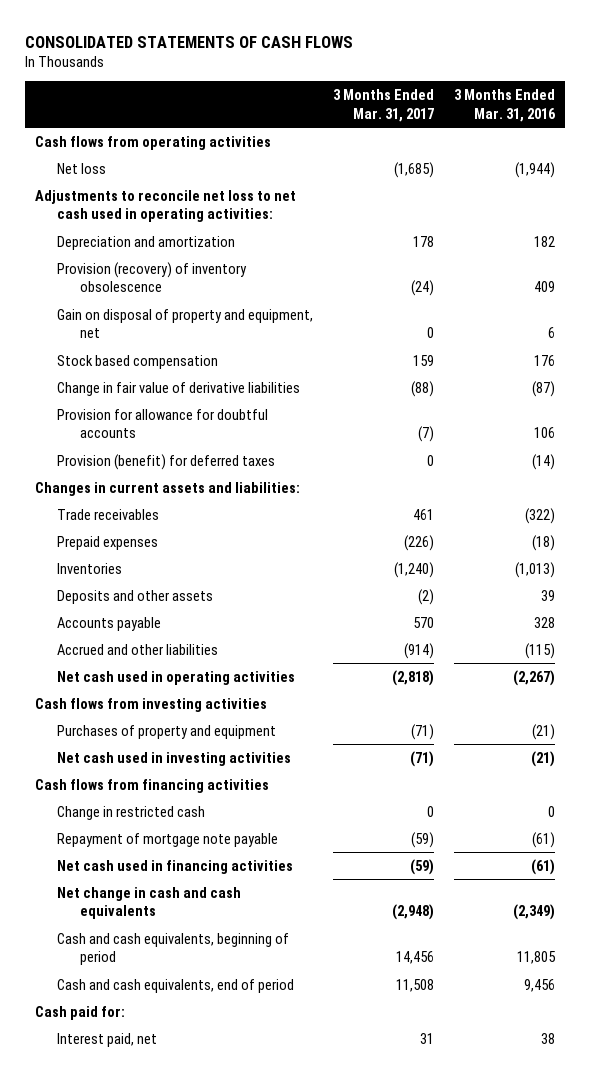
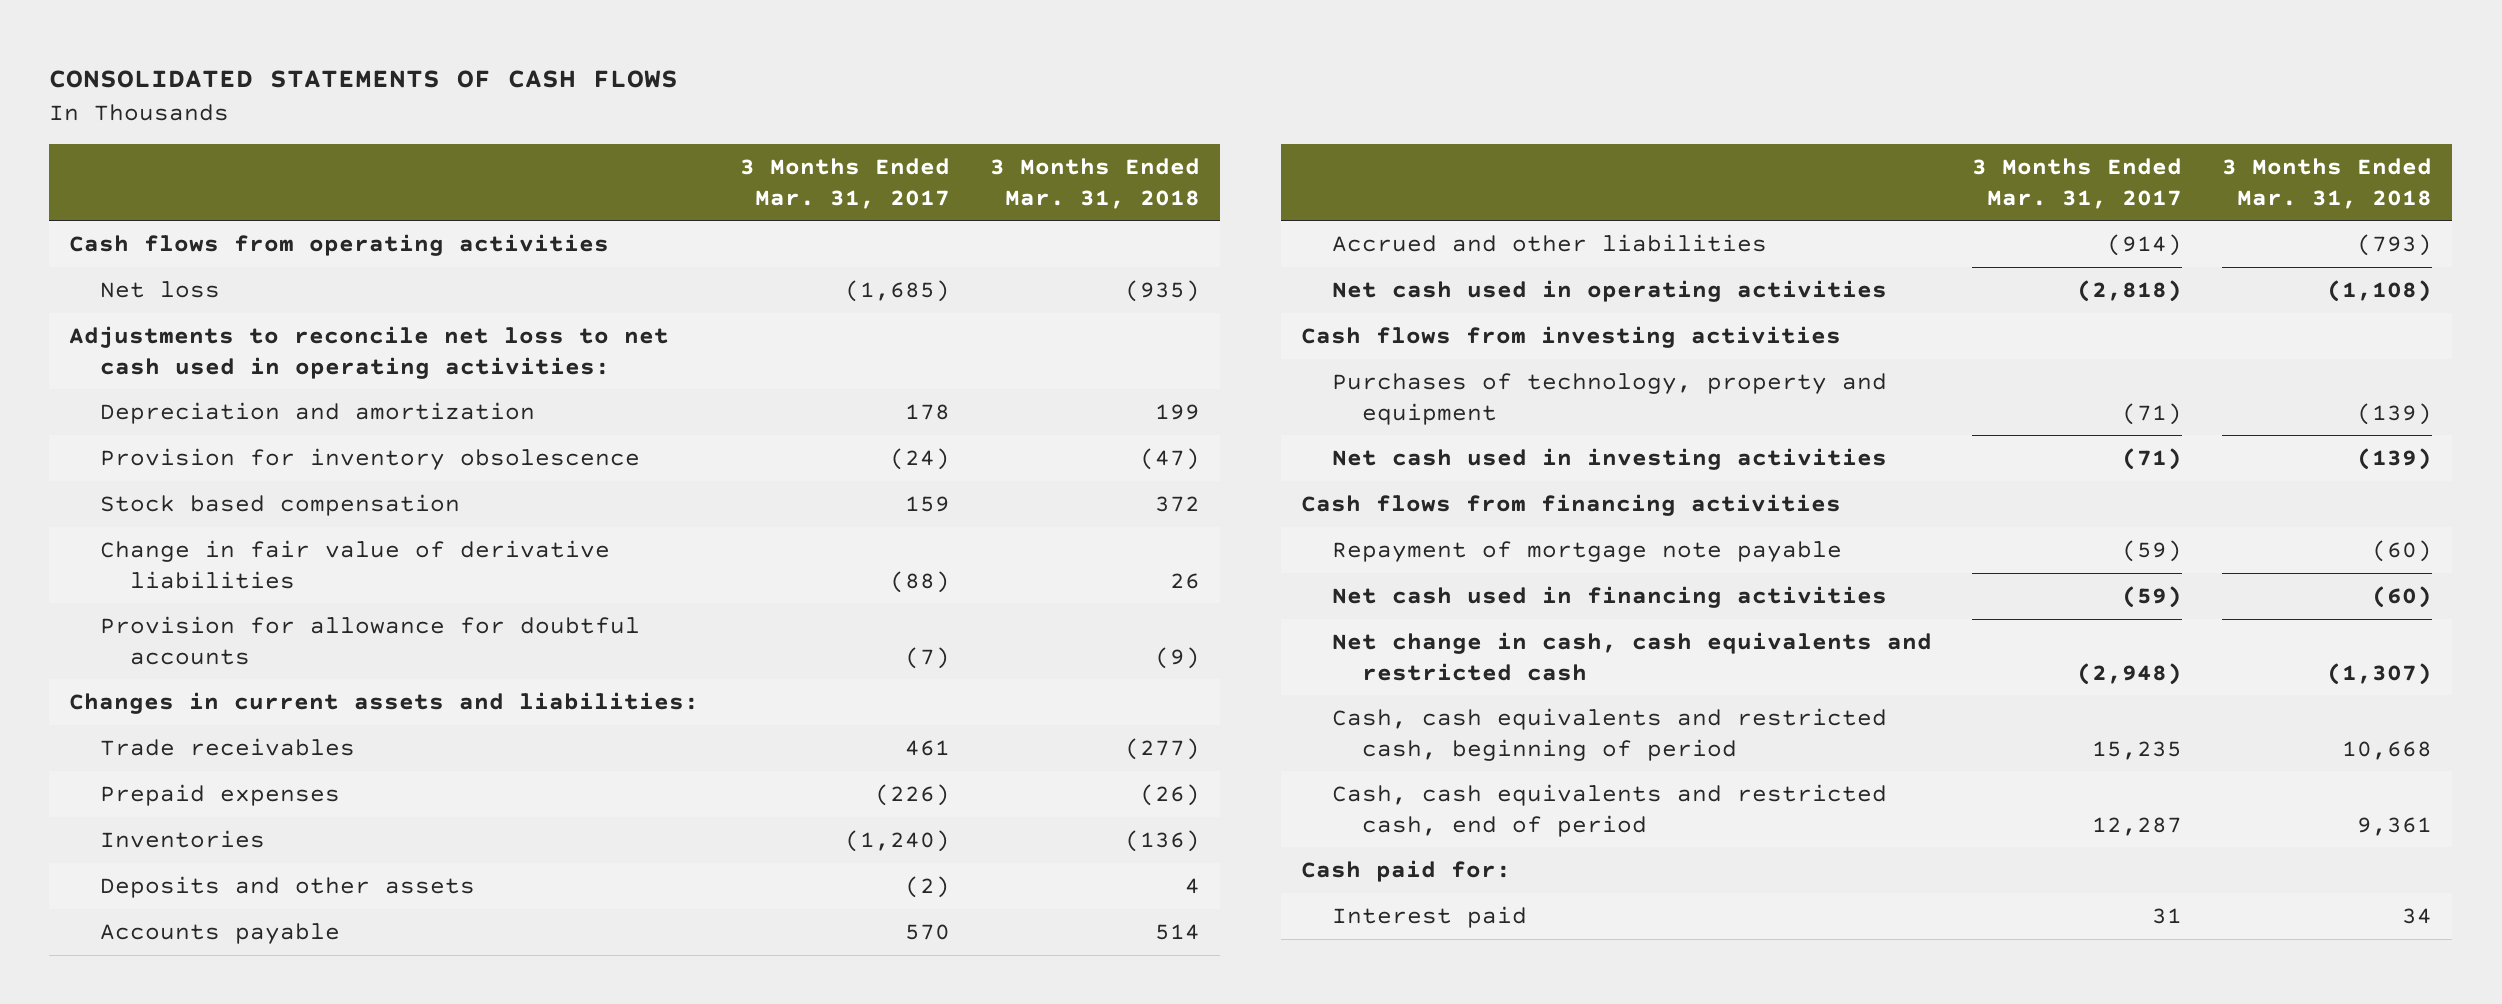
[453,89,556,122] 3 Months Ended Mar. 31, 2016 -> none
none -> [990,158,1201,209] 3 Months Ended Mar. 31, 2018
[57,308,314,339] Gain on disposal of property and equipment, net -> none
[57,261,248,293] Provision (recovery) of inventory obsolescence -> [99,448,640,471] Provision for inventory obsolescence
[57,453,276,470] Provision (benefit) for deferred taxes -> none
[57,724,277,739] Purchases of property and equipment -> [1331,373,1887,425] Purchases of technology, property and equipment
[57,805,206,820] Change in restricted cash -> none
[57,886,242,920] Net change in cash and cash equivalents -> [1331,632,1932,681] Net change in cash, cash equivalents and restricted cash
[57,932,290,966] Cash and cash equivalents, beginning of period -> [1331,708,1887,761] Cash, cash equivalents and restricted cash, beginning of period
[396,951,435,965] 14,456 -> [2092,740,2183,760] 15,235
[57,978,295,993] Cash and cash equivalents, end of period -> [1331,784,1887,837] Cash, cash equivalents and restricted cash, end of period
[396,978,435,992] 11,508 -> [2092,816,2183,836] 12,287
[57,1032,158,1047] Interest paid, net -> [1331,906,1527,929] Interest paid

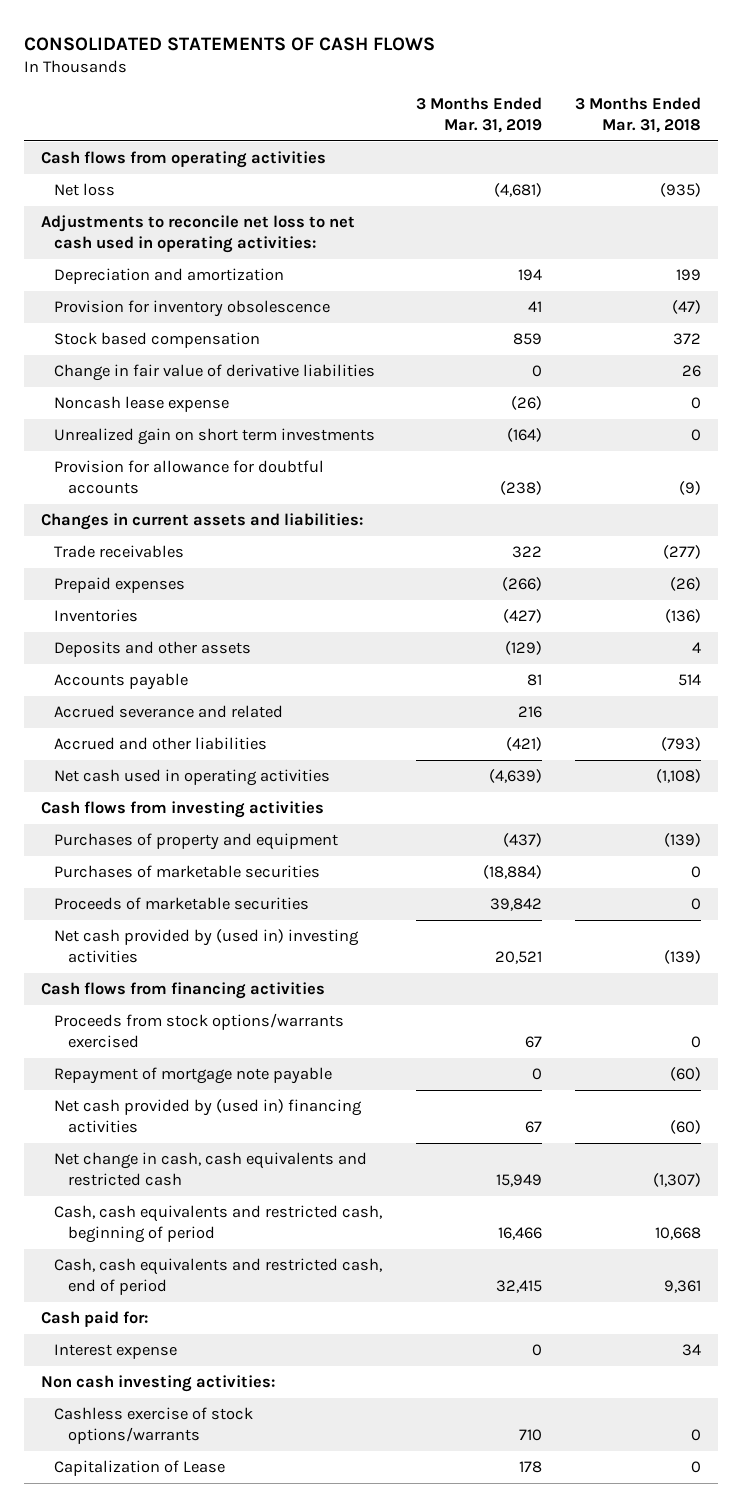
[740,158,951,209] 3 Months Ended Mar. 31, 2017 -> none
none -> [415,97,542,134] 3 Months Ended Mar. 31, 2019
none -> [54,395,230,412] Noncash lease expense
none -> [54,427,376,445] Unrealized gain on short term investments
none -> [54,704,284,718] Accrued severance and related
[1331,373,1887,425] Purchases of technology, property and equipment -> [54,832,339,850] Purchases of property and equipment
none -> [54,864,321,878] Purchases of marketable securities
none -> [54,896,310,910] Proceeds of marketable securities
[1331,448,1887,471] Net cash used in investing activities -> [54,928,360,963] Net cash provided by (used in) investing activities
none -> [54,1012,345,1048] Proceeds from stock options/warrants exercised
[1331,586,1887,609] Net cash used in financing activities -> [54,1098,363,1133] Net cash provided by (used in) financing activities
[1331,906,1527,929] Interest paid -> none
none -> [54,1343,178,1359] Interest expense
none -> [41,1374,276,1392] Non cash investing activities:
none -> [54,1406,254,1444] Cashless exercise of stock options/warrants
none -> [54,1459,226,1476] Capitalization of Lease

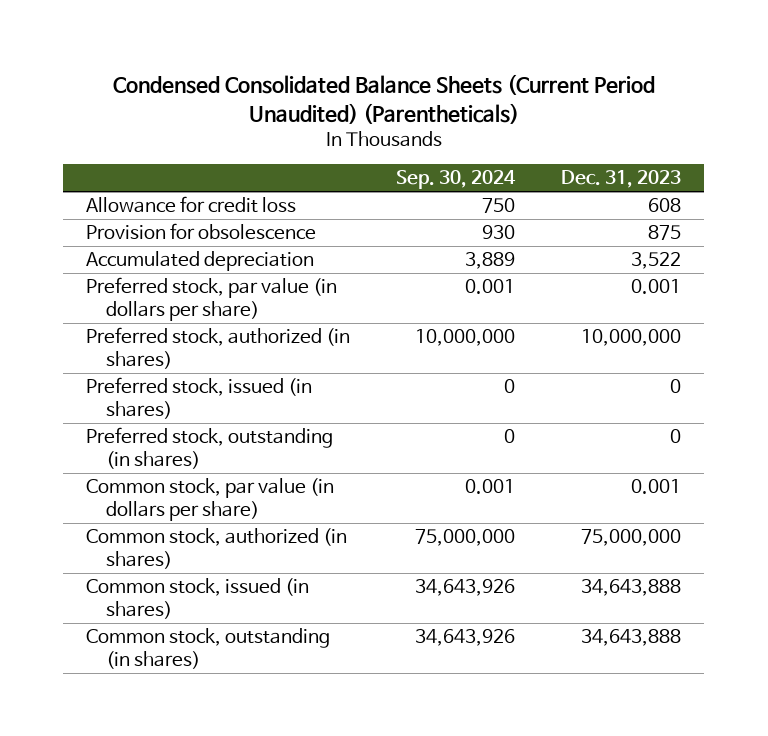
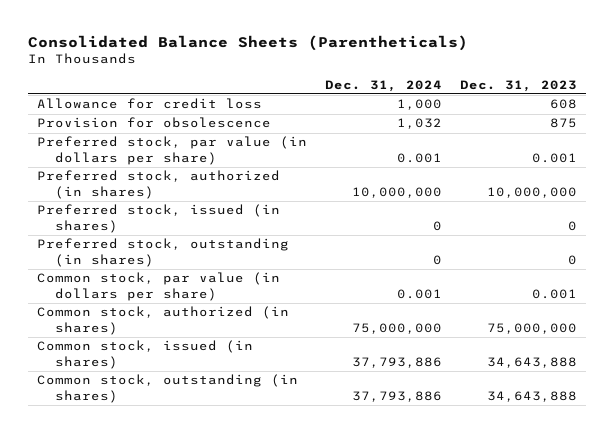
[112,74,655,124] Condensed Consolidated Balance Sheets (Current Period Unaudited) (Parentheticals) -> [28,34,469,51] Consolidated Balance Sheets (Parentheticals)
[396,170,517,190] Sep. 30, 2024 -> none
none -> [325,79,443,92] Dec. 31, 2024
[86,251,315,272] Accumulated depreciation -> none

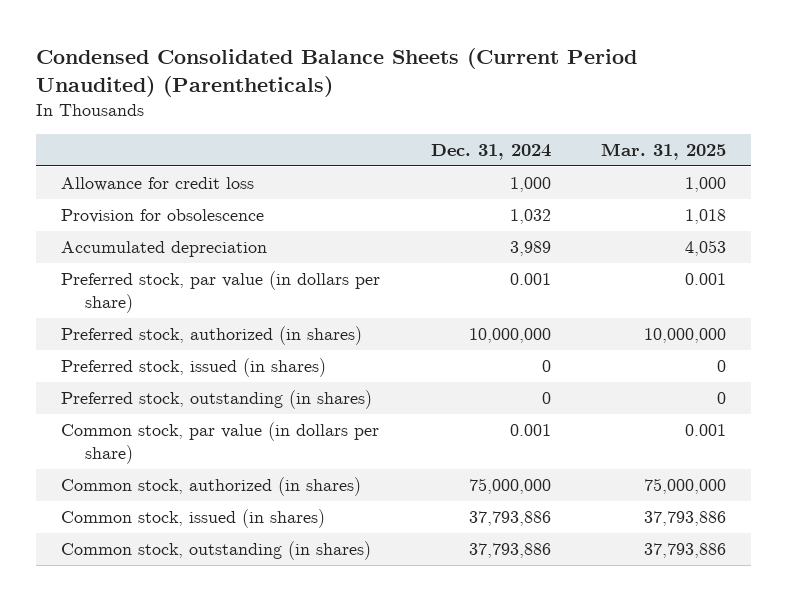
[28,34,469,51] Consolidated Balance Sheets (Parentheticals) -> [36,47,638,97] Condensed Consolidated Balance Sheets (Current Period Unaudited) (Parentheticals)
[460,79,578,92] Dec. 31, 2023 -> none
none -> [600,142,726,160] Mar. 31, 2025
none -> [61,241,268,258] Accumulated depreciation

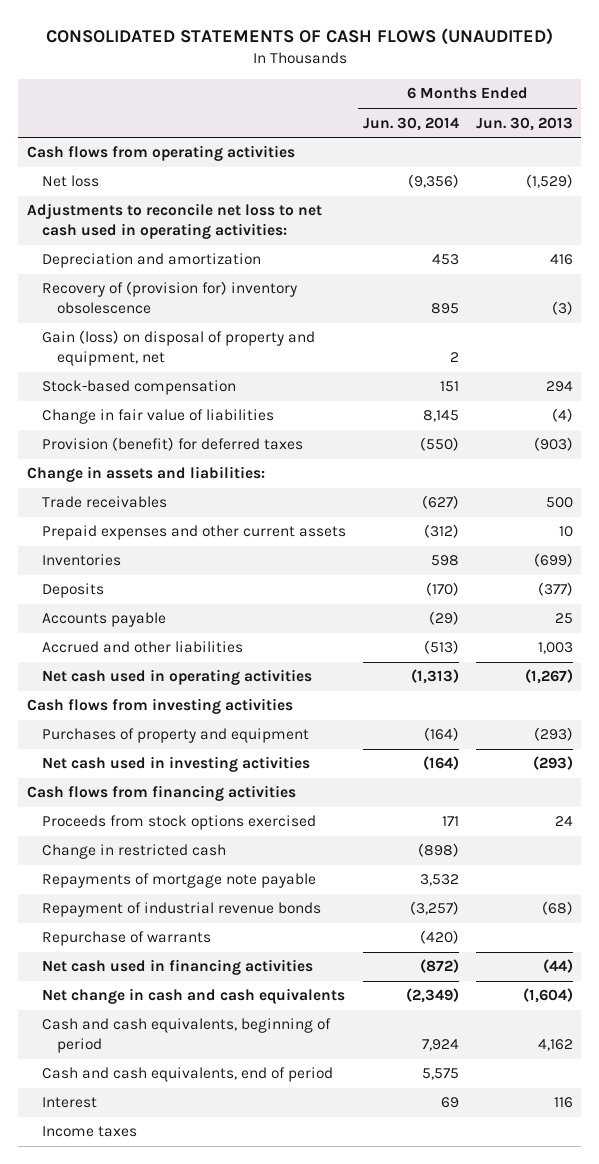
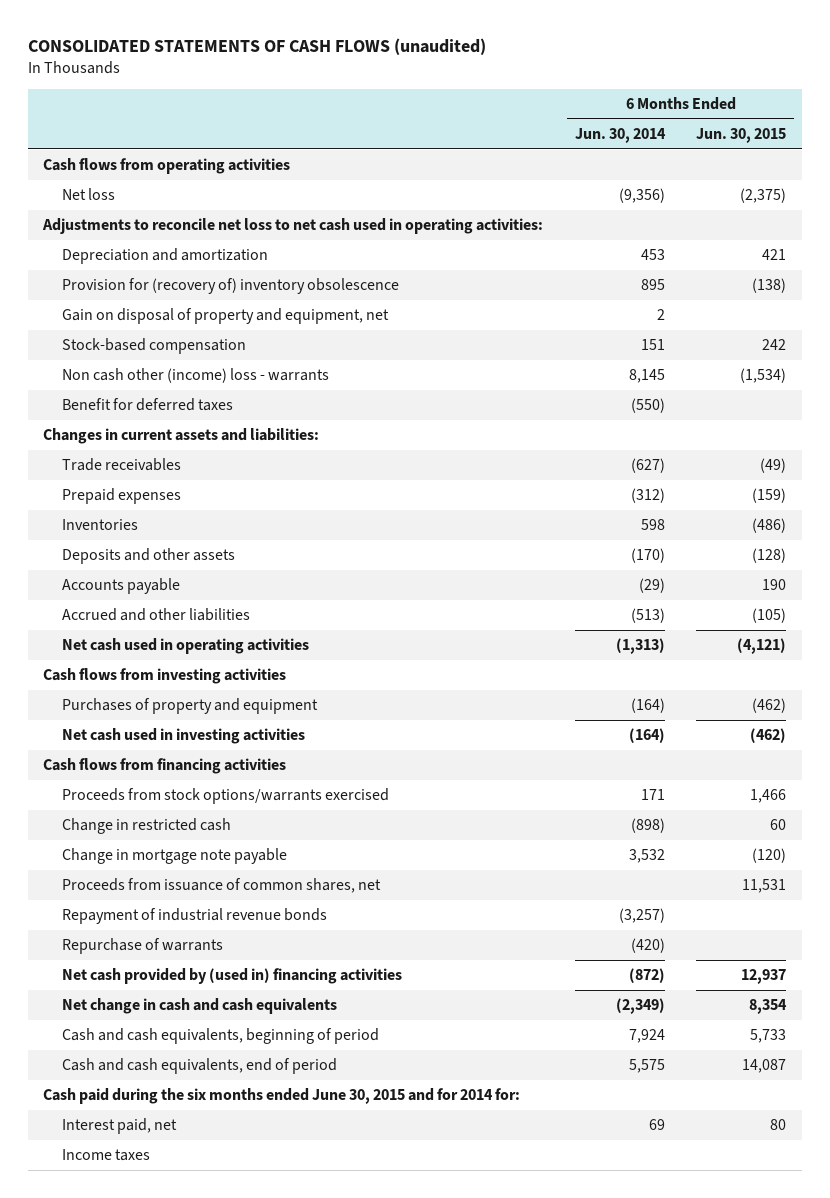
[45,28,553,46] CONSOLIDATED STATEMENTS OF CASH FLOWS (UNAUDITED) -> [27,38,486,56] CONSOLIDATED STATEMENTS OF CASH FLOWS (unaudited)
[475,116,573,131] Jun. 30, 2013 -> none
none -> [696,128,787,144] Jun. 30, 2015
[41,281,297,315] Recovery of (provision for) inventory obsolescence -> [61,278,399,295] Provision for (recovery of) inventory obsolescence
[41,330,315,367] Gain (loss) on disposal of property and equipment, net -> [61,308,389,325] Gain on disposal of property and equipment, net
[41,409,274,425] Change in fair value of liabilities -> [61,368,329,384] Non cash other (income) loss - warrants
[41,437,303,452] Provision (benefit) for deferred taxes -> [61,398,233,412] Benefit for deferred taxes
[26,466,265,483] Change in assets and liabilities: -> [43,428,320,445] Changes in current assets and liabilities:
[41,525,346,541] Prepaid expenses and other current assets -> [61,488,181,505] Prepaid expenses
[41,583,104,599] Deposits -> [61,548,235,565] Deposits and other assets
[41,815,316,831] Proceeds from stock options exercised -> [61,788,389,805] Proceeds from stock options/warrants exercised
[41,873,316,889] Repayments of mortgage note payable -> [61,848,287,865] Change in mortgage note payable
none -> [61,878,381,894] Proceeds from issuance of common shares, net
[41,959,313,976] Net cash used in financing activities -> [61,968,402,985] Net cash provided by (used in) financing activities
none -> [43,1088,521,1105] Cash paid during the six months ended June 30, 2015 and for 2014 for:
[41,1097,97,1109] Interest -> [61,1118,177,1135] Interest paid, net

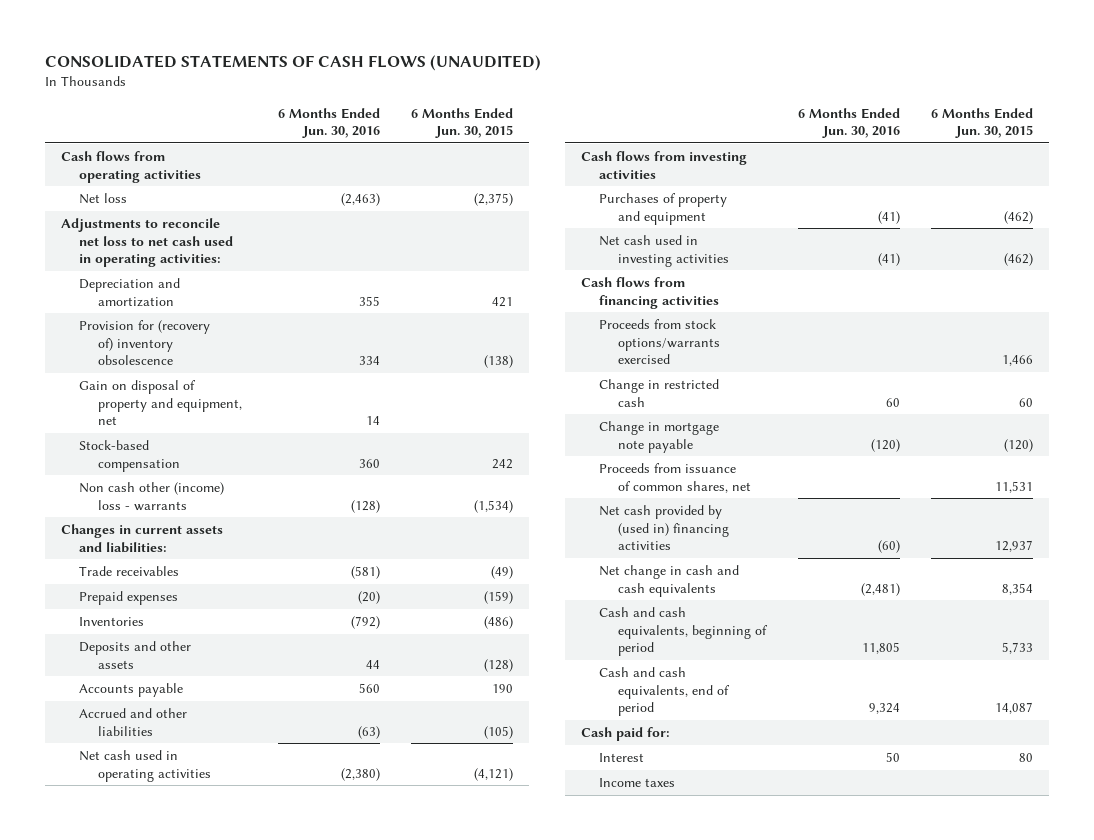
[27,38,486,56] CONSOLIDATED STATEMENTS OF CASH FLOWS (unaudited) -> [45,55,542,72] CONSOLIDATED STATEMENTS OF CASH FLOWS (UNAUDITED)
[574,128,666,144] Jun. 30, 2014 -> none
none -> [277,107,380,139] 6 Months Ended Jun. 30, 2016
[61,398,233,412] Benefit for deferred taxes -> none
[61,908,327,925] Repayment of industrial revenue bonds -> none
[61,938,223,955] Repurchase of warrants -> none
[43,1088,521,1105] Cash paid during the six months ended June 30, 2015 and for 2014 for: -> [580,727,670,742] Cash paid for:
[61,1118,177,1135] Interest paid, net -> [599,753,645,763] Interest

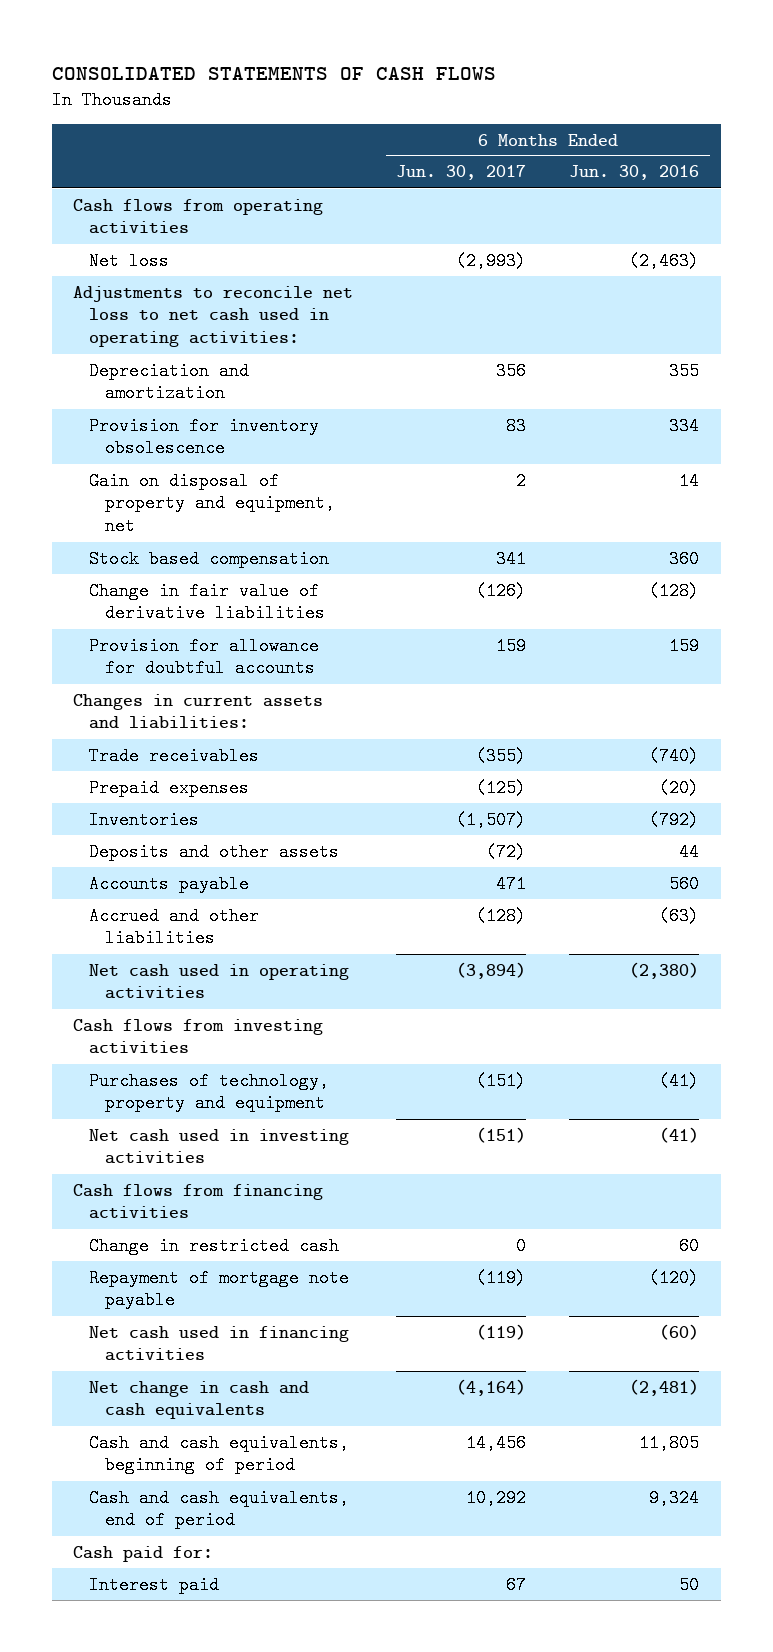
[45,55,542,72] CONSOLIDATED STATEMENTS OF CASH FLOWS (UNAUDITED) -> [51,67,496,81] CONSOLIDATED STATEMENTS OF CASH FLOWS
[411,107,514,139] 6 Months Ended Jun. 30, 2015 -> none
none -> [396,165,527,181] Jun. 30, 2017
[79,320,211,366] Provision for (recovery of) inventory obsolescence -> [89,416,320,458] Provision for inventory obsolescence
[79,440,180,472] Stock-based compensation -> [89,549,330,568] Stock based compensation
[79,482,225,511] Non cash other (income) loss - warrants -> [89,581,326,623] Change in fair value of derivative liabilities
none -> [89,636,320,678] Provision for allowance for doubtful accounts
[350,566,380,580] (581) -> [649,746,700,765] (740)
[599,193,728,225] Purchases of property and equipment -> [89,1071,330,1113] Purchases of technology, property and equipment
[599,319,720,365] Proceeds from stock options/warrants exercised -> none
[599,421,720,453] Change in mortgage note payable -> none
[599,463,751,493] Proceeds from issuance of common shares, net -> none
none -> [89,1268,350,1310] Repayment of mortgage note payable
[599,505,729,551] Net cash provided by (used in) financing activities -> [89,1325,350,1362] Net cash used in financing activities
[599,778,676,788] Income taxes -> none
[599,753,645,763] Interest -> [89,1575,220,1594] Interest paid

